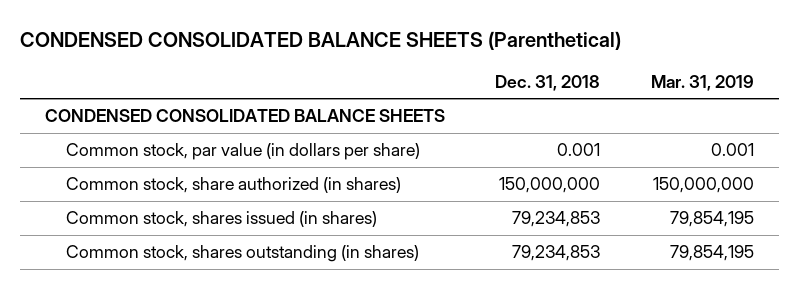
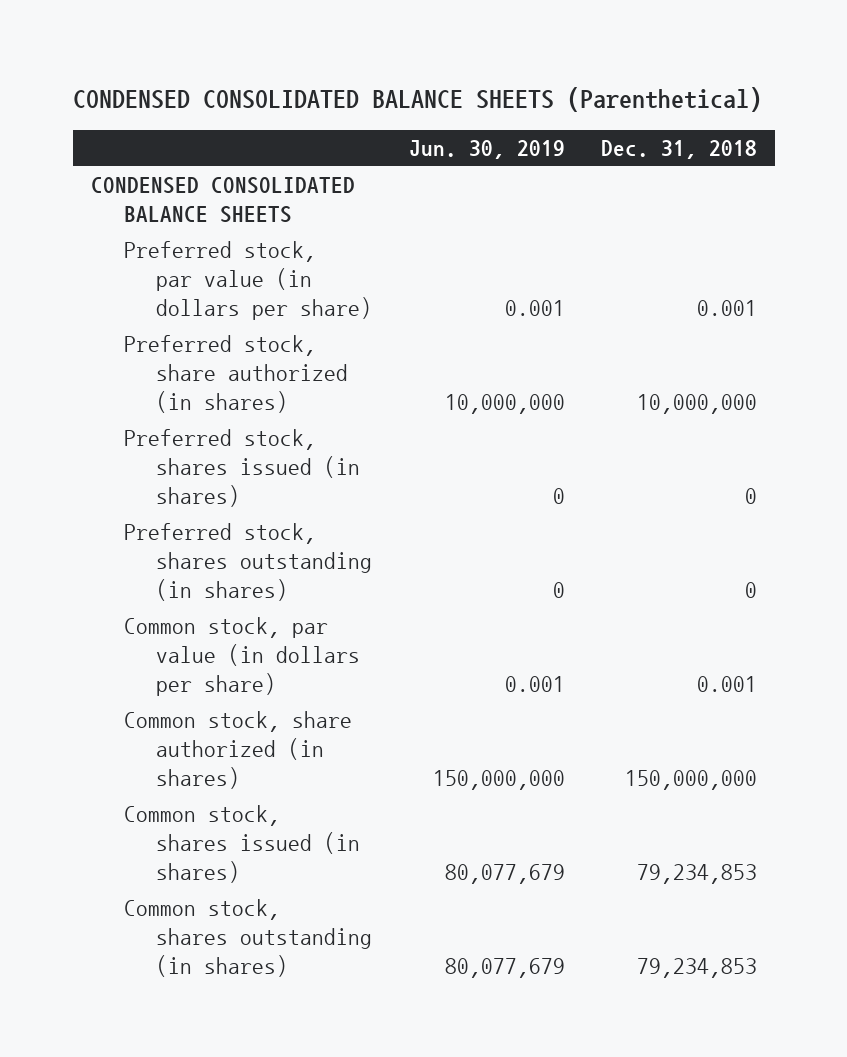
[650,74,754,91] Mar. 31, 2019 -> none
none -> [408,139,565,159] Jun. 30, 2019
none -> [123,241,373,321] Preferred stock, par value (in dollars per share)
none -> [123,335,349,414] Preferred stock, share authorized (in shares)
none -> [123,429,361,508] Preferred stock, shares issued (in shares)
none -> [123,523,373,602] Preferred stock, shares outstanding (in shares)

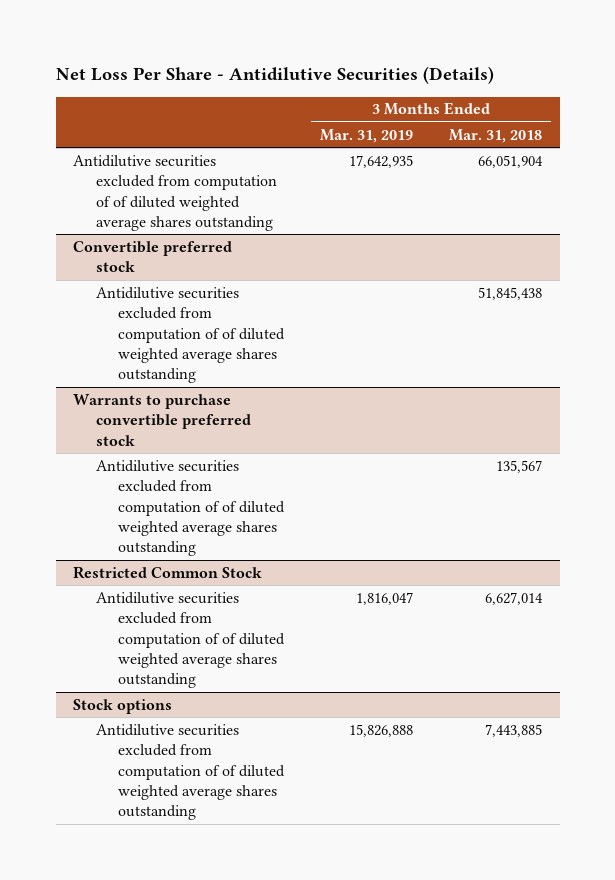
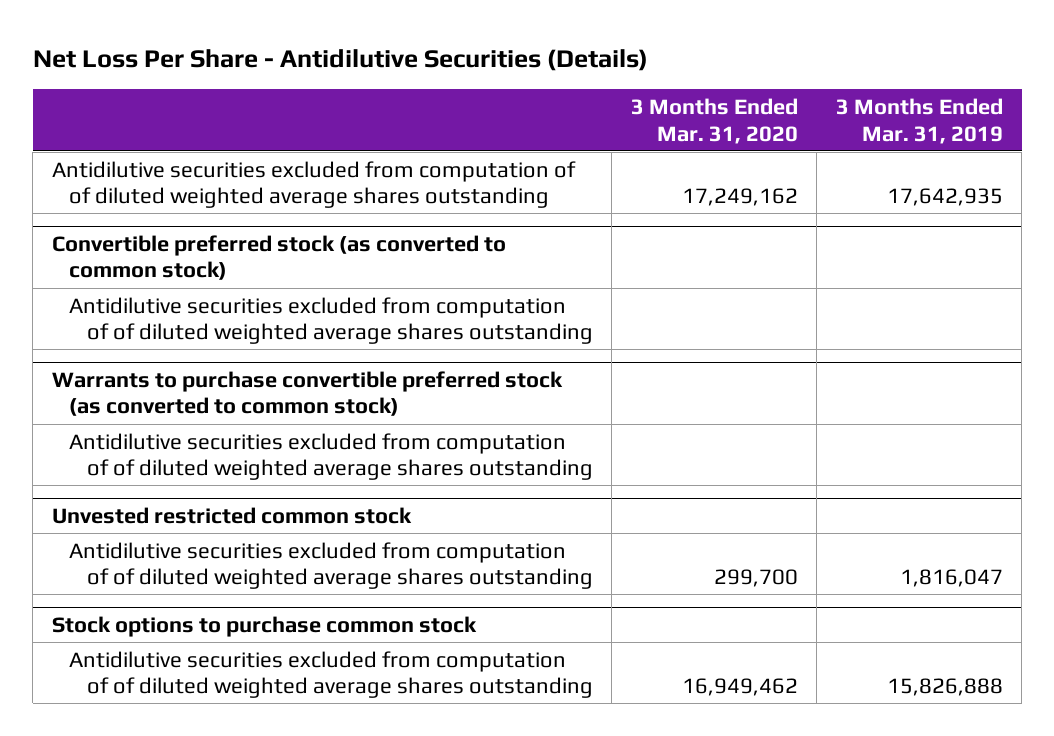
[448,128,542,143] Mar. 31, 2018 -> none
none -> [630,98,798,144] 3 Months Ended Mar. 31, 2020
[73,240,233,273] Convertible preferred stock -> none
none -> [51,234,506,281] Convertible preferred stock (as converted to common stock)
[73,393,251,446] Warrants to purchase convertible preferred stock -> [51,370,563,417] Warrants to purchase convertible preferred stock (as converted to common stock)
[73,565,263,579] Restricted Common Stock -> [51,506,412,524] Unvested restricted common stock
[73,698,173,714] Stock options -> [51,615,477,637] Stock options to purchase common stock

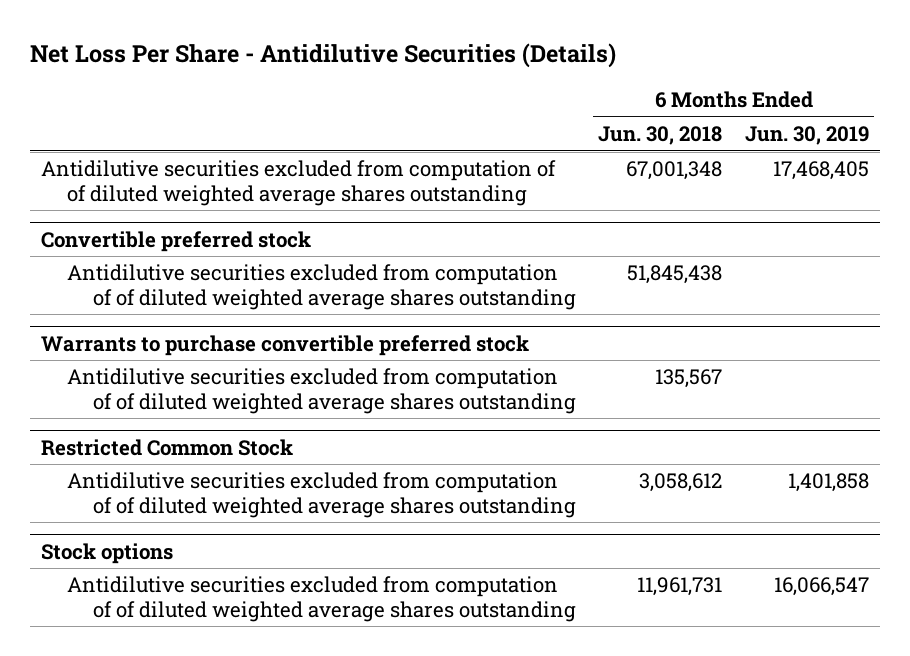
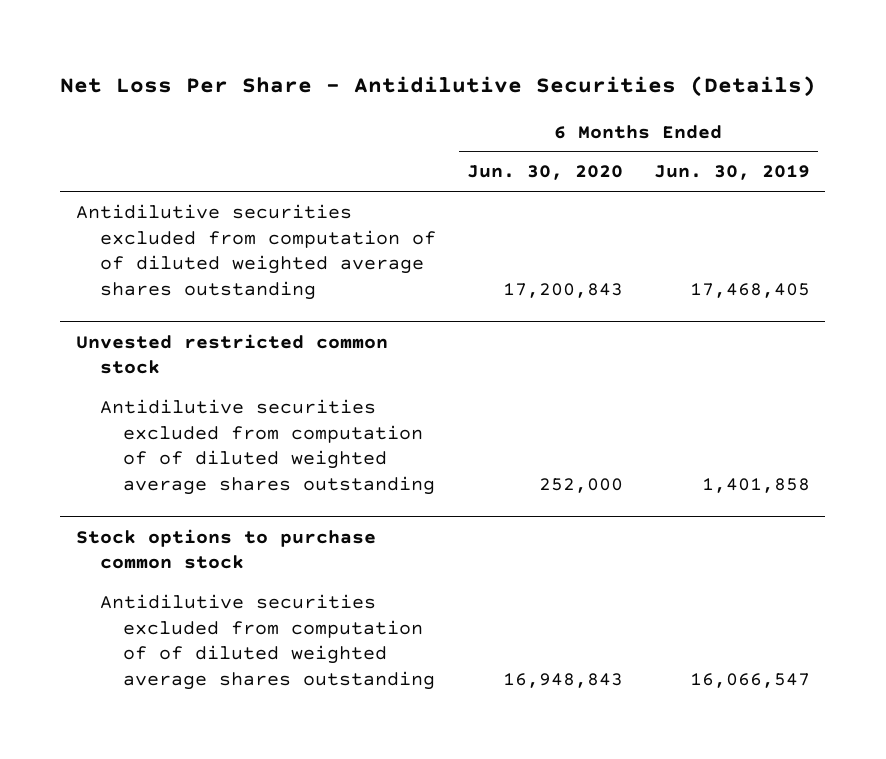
[598,126,723,146] Jun. 30, 2018 -> none
none -> [466,165,623,181] Jun. 30, 2020
[41,230,312,252] Convertible preferred stock -> none
[67,264,576,310] Antidilutive securities excluded from computation of of diluted weighted average shares outstanding -> none
[41,334,530,356] Warrants to purchase convertible preferred stock -> none
[67,368,576,414] Antidilutive securities excluded from computation of of diluted weighted average shares outstanding -> none
[41,438,294,456] Restricted Common Stock -> [75,333,388,375] Unvested restricted common stock
[41,542,174,564] Stock options -> [75,528,376,570] Stock options to purchase common stock

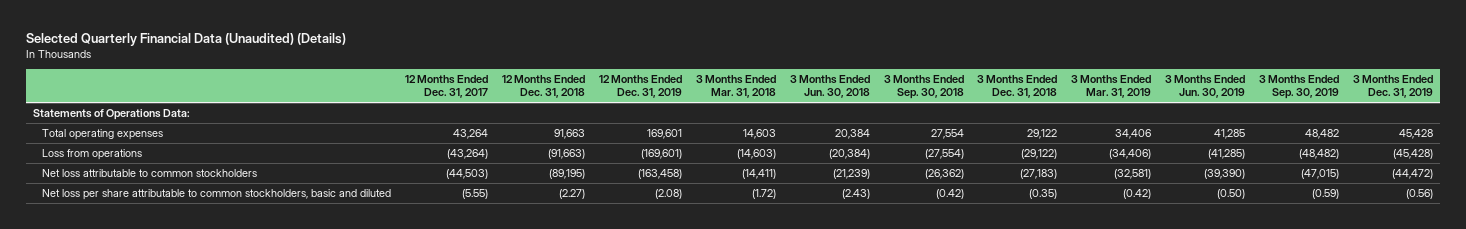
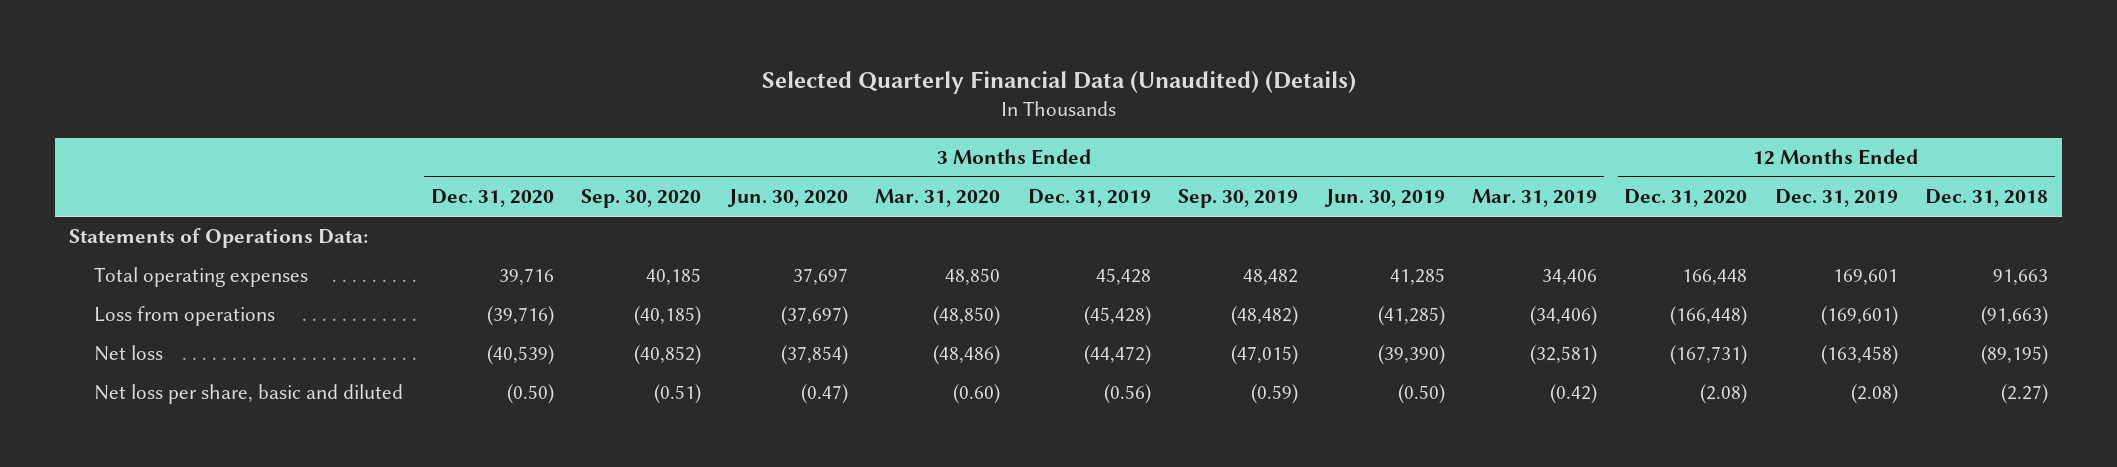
[405,75,489,99] 12 Months Ended Dec. 31, 2017 -> none
[695,75,776,99] 3 Months Ended Mar. 31, 2018 -> none
[789,75,870,99] 3 Months Ended Jun. 30, 2018 -> none
[883,75,964,100] 3 Months Ended Sep. 30, 2018 -> none
[977,75,1058,99] 3 Months Ended Dec. 31, 2018 -> none
none -> [430,189,554,208] Dec. 31, 2020
none -> [581,189,702,209] Sep. 30, 2020
none -> [726,189,848,208] Jun. 30, 2020
none -> [875,189,1001,208] Mar. 31, 2020
none -> [1624,189,1748,208] Dec. 31, 2020
[42,169,258,178] Net loss attributable to common stockholders -> [94,345,164,362] Net loss
[42,189,392,201] Net loss per share attributable to common stockholders, basic and diluted -> [94,384,404,405] Net loss per share, basic and diluted

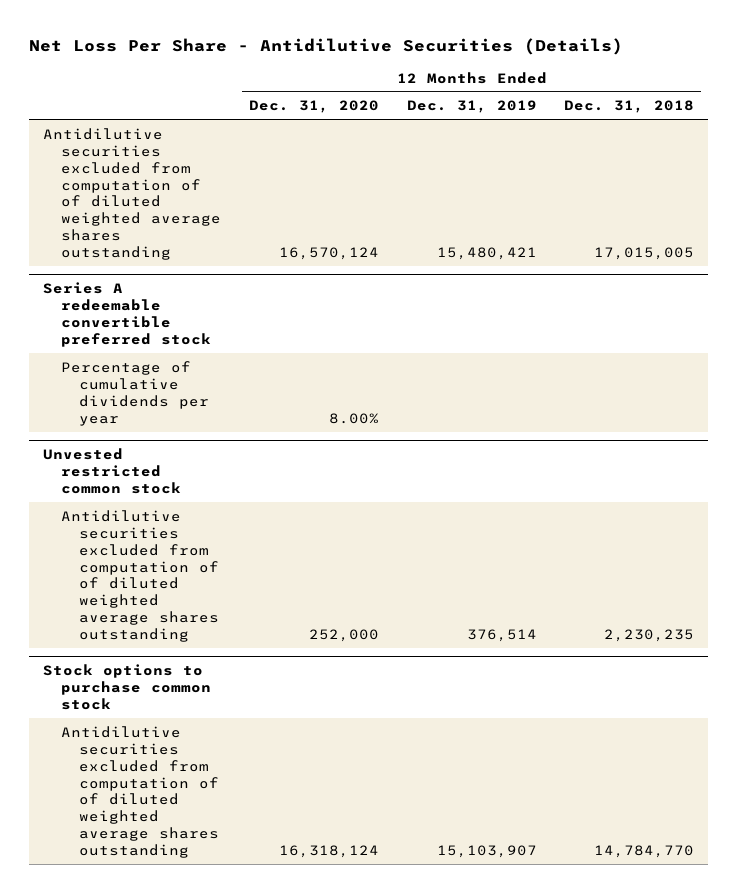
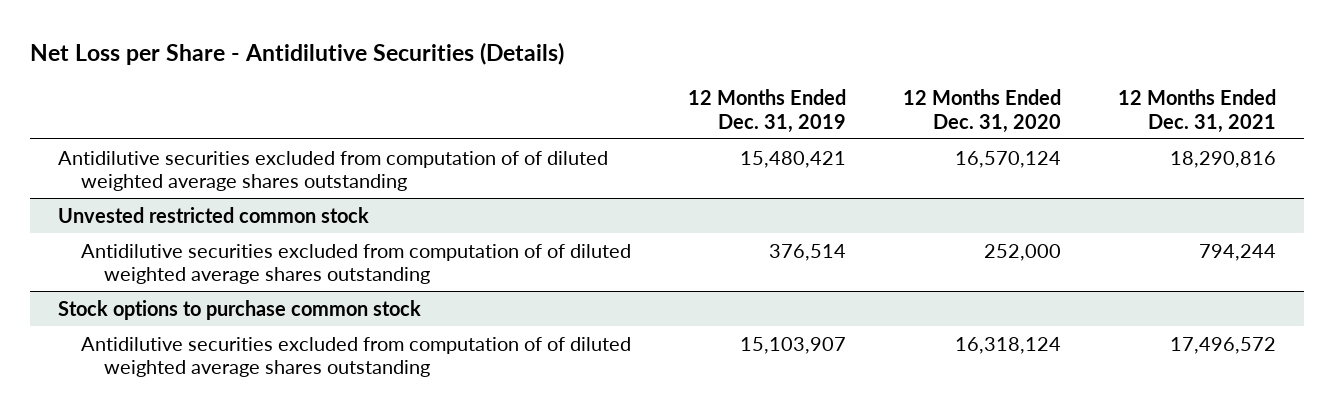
[29,37,624,55] Net Loss Per Share - Antidilutive Securities (Details) -> [29,41,564,65] Net Loss per Share - Antidilutive Securities (Details)
[564,100,695,114] Dec. 31, 2018 -> none
none -> [1117,89,1276,133] 12 Months Ended Dec. 31, 2021
[43,282,212,348] Series A redeemable convertible preferred stock -> none
[61,360,210,426] Percentage of cumulative dividends per year -> none

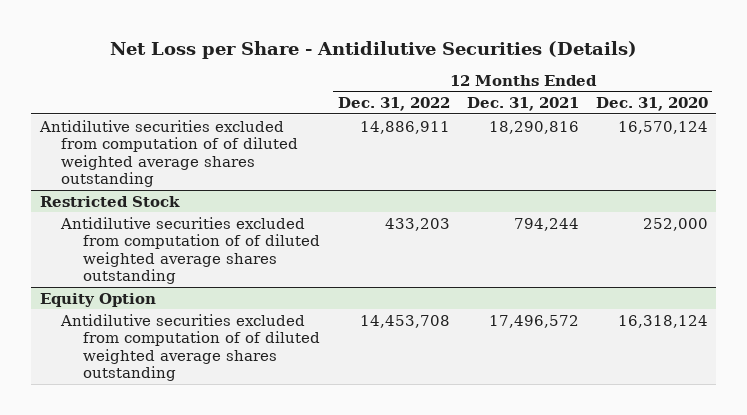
[688,89,847,133] 12 Months Ended Dec. 31, 2019 -> none
none -> [337,97,450,112] Dec. 31, 2022
[58,206,370,223] Unvested restricted common stock -> [39,195,180,207] Restricted Stock
[58,299,422,320] Stock options to purchase common stock -> [39,292,156,307] Equity Option

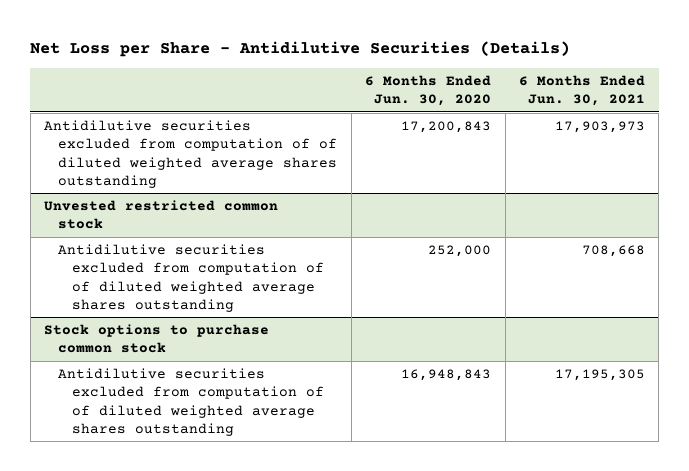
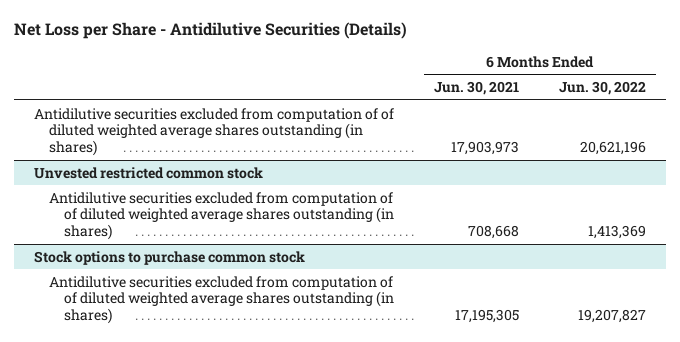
[365,74,492,107] 6 Months Ended Jun. 30, 2020 -> none
none -> [559,81,647,96] Jun. 30, 2022
[44,119,338,188] Antidilutive securities excluded from computation of of diluted weighted average shares outstanding -> [33,107,394,157] Antidilutive securities excluded from computation of of diluted weighted average shares outstanding (in shares)
[58,243,325,312] Antidilutive securities excluded from computation of of diluted weighted average shares outstanding -> [48,191,394,241] Antidilutive securities excluded from computation of of diluted weighted average shares outstanding (in shares)
[58,367,325,436] Antidilutive securities excluded from computation of of diluted weighted average shares outstanding -> [48,275,394,325] Antidilutive securities excluded from computation of of diluted weighted average shares outstanding (in shares)

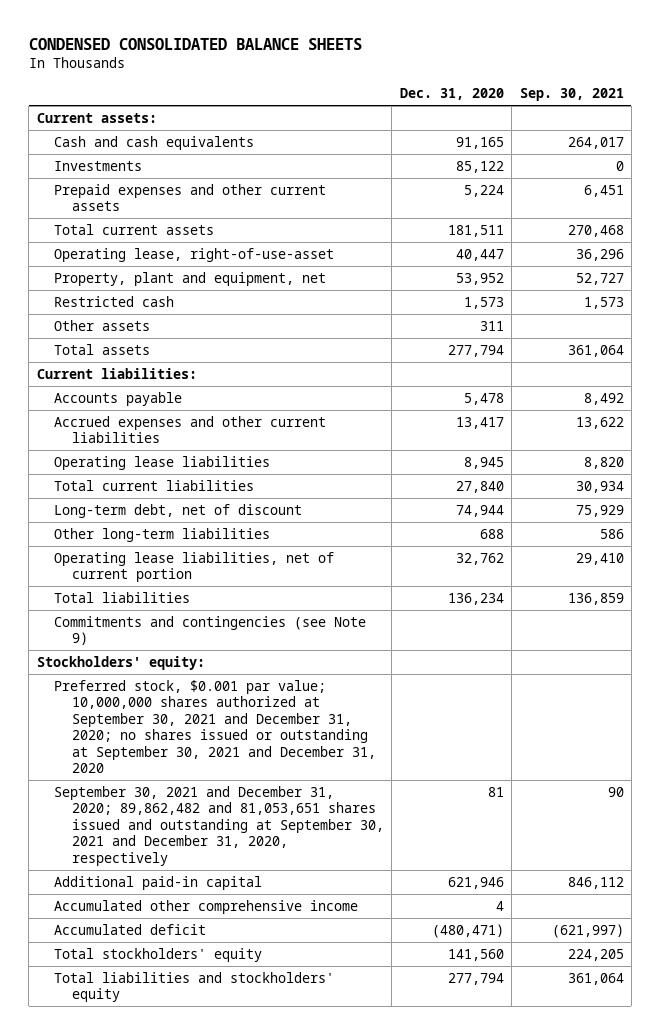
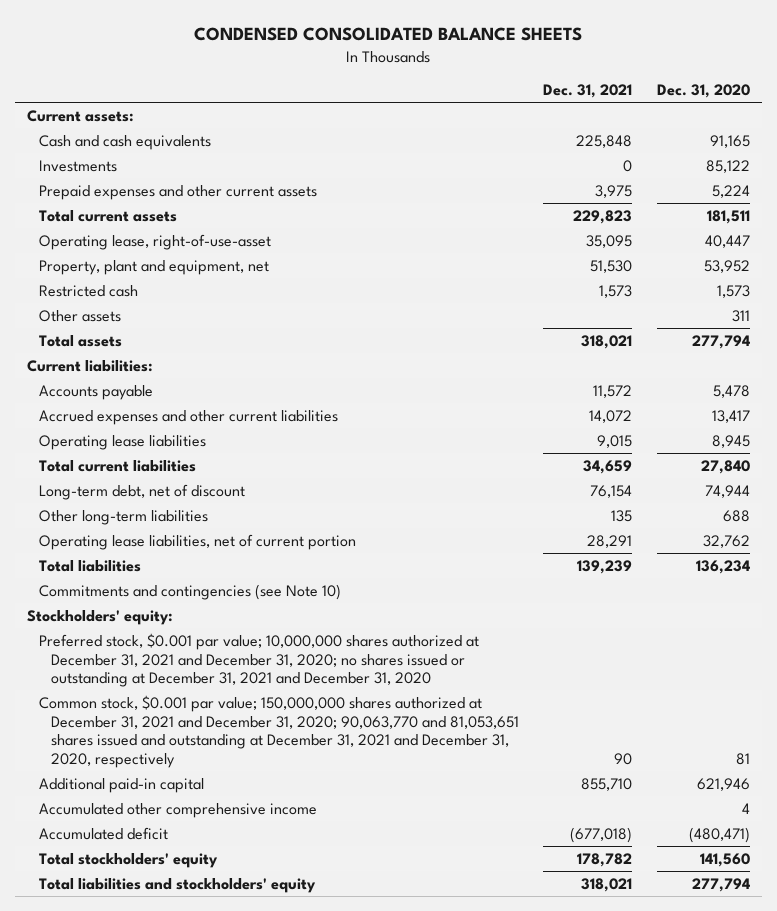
[519,88,624,102] Sep. 30, 2021 -> none
none -> [543,84,633,99] Dec. 31, 2021
[54,615,367,646] Commitments and contingencies (see Note 9) -> [38,583,341,600] Commitments and contingencies (see Note 10)
[54,679,376,774] Preferred stock, $0.001 par value; 10,000,000 shares authorized at September 30, 2021 and December 31, 2020; no shares issued or outstanding at September 30, 2021 and December 31, 2020 -> [38,632,479,688] Preferred stock, $0.001 par value; 10,000,000 shares authorized at December 31, 2021 and December 31, 2020; no shares issued or outstanding at December 31, 2021 and December 31, 2020
[54,785,384,866] September 30, 2021 and December 31, 2020; 89,862,482 and 81,053,651 shares issued and outstanding at September 30, 2021 and December 31, 2020, respectively -> [38,694,519,769] Common stock, $0.001 par value; 150,000,000 shares authorized at December 31, 2021 and December 31, 2020; 90,063,770 and 81,053,651 shares issued and outstanding at December 31, 2021 and December 31, 2020, respectively

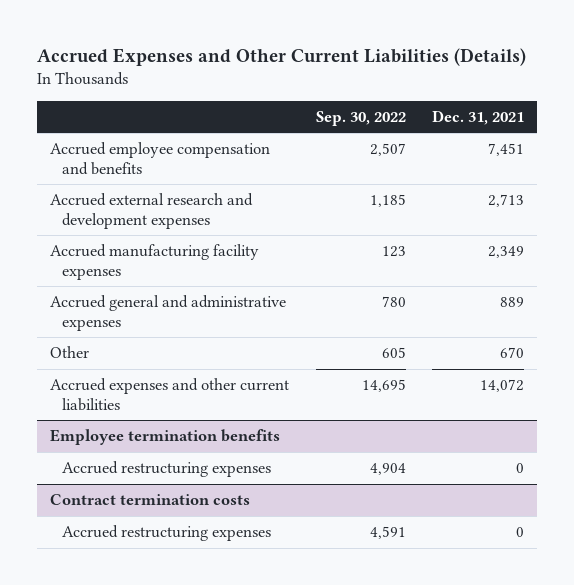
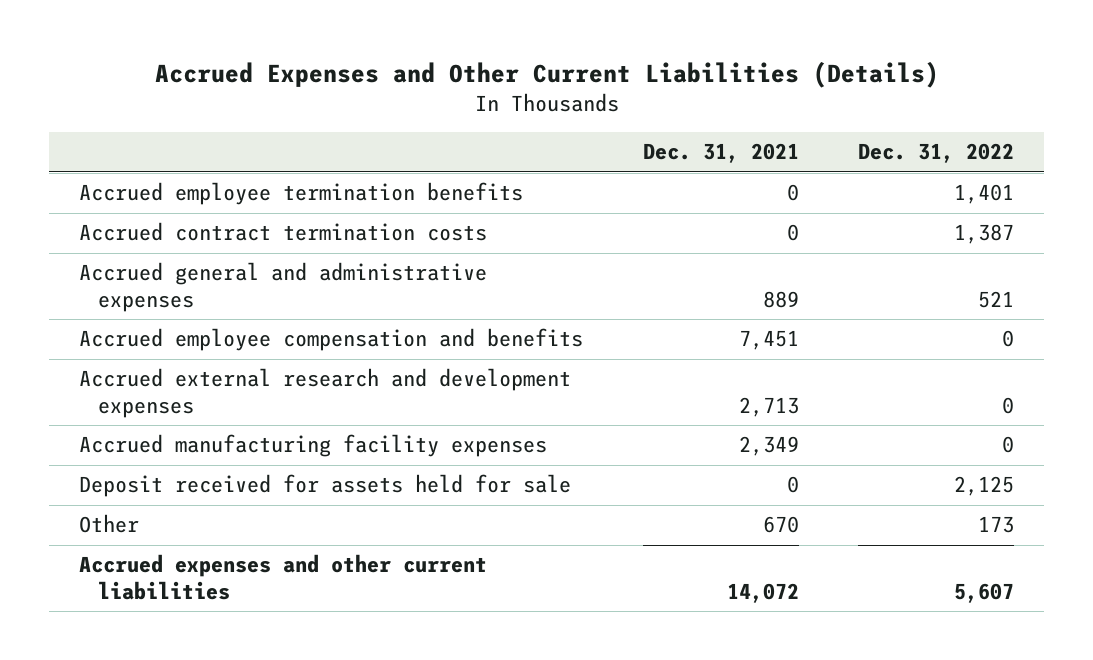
[315,110,406,126] Sep. 30, 2022 -> none
none -> [858,143,1015,164] Dec. 31, 2022
none -> [78,182,523,206] Accrued employee termination benefits
none -> [78,222,487,242] Accrued contract termination costs
[50,295,287,331] Accrued general and administrative expenses -> [78,262,487,312] Accrued general and administrative expenses
none -> [78,474,571,498] Deposit received for assets held for sale
[50,429,281,446] Employee termination benefits -> none
[62,461,272,478] Accrued restructuring expenses -> none
[50,494,251,506] Contract termination costs -> none
[62,525,272,542] Accrued restructuring expenses -> none

